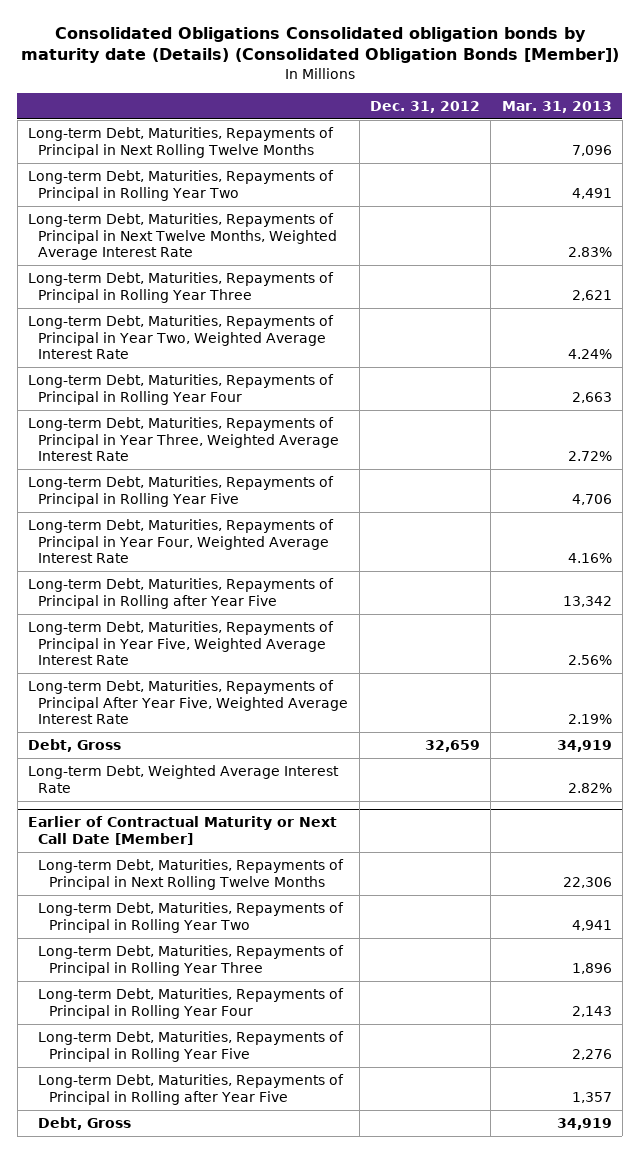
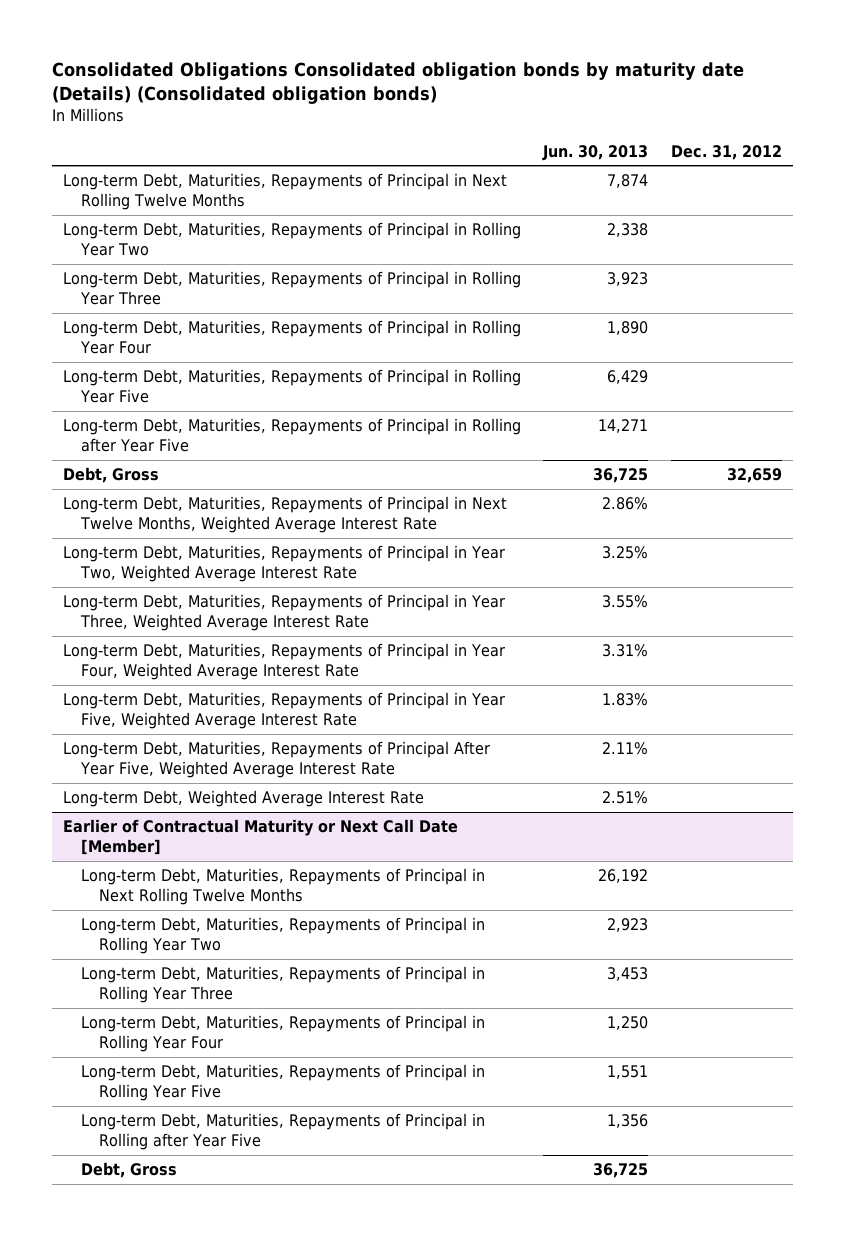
[20,26,619,64] Consolidated Obligations Consolidated obligation bonds by maturity date (Details) (Consolidated Obligation Bonds [Member]) -> [51,61,744,104] Consolidated Obligations Consolidated obligation bonds by maturity date (Details) (Consolidated obligation bonds)
[501,100,612,113] Mar. 31, 2013 -> none
none -> [542,144,649,161] Jun. 30, 2013
[27,738,121,752] Debt, Gross -> [63,467,160,484] Debt, Gross
[27,212,338,261] Long-term Debt, Maturities, Repayments of Principal in Next Twelve Months, Weighted Average Interest Rate -> [63,496,508,533] Long-term Debt, Maturities, Repayments of Principal in Next Twelve Months, Weighted Average Interest Rate
[27,314,334,360] Long-term Debt, Maturities, Repayments of Principal in Year Two, Weighted Average Interest Rate -> [63,545,506,582] Long-term Debt, Maturities, Repayments of Principal in Year Two, Weighted Average Interest Rate
[27,416,340,462] Long-term Debt, Maturities, Repayments of Principal in Year Three, Weighted Average Interest Rate -> [63,594,506,631] Long-term Debt, Maturities, Repayments of Principal in Year Three, Weighted Average Interest Rate
[27,518,334,564] Long-term Debt, Maturities, Repayments of Principal in Year Four, Weighted Average Interest Rate -> [63,643,506,680] Long-term Debt, Maturities, Repayments of Principal in Year Four, Weighted Average Interest Rate

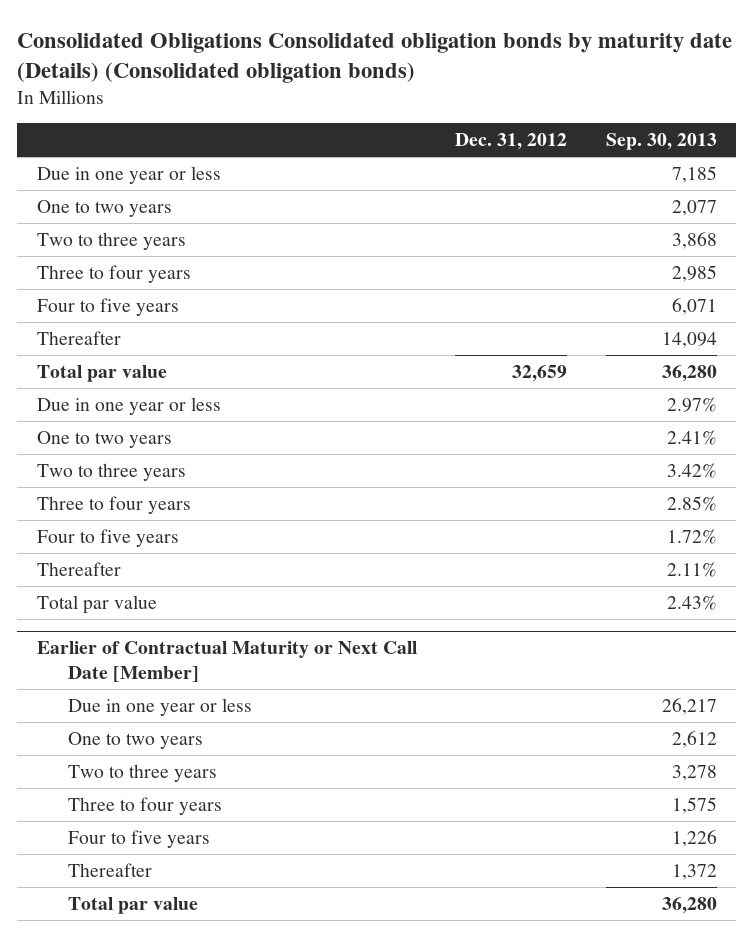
[542,144,649,161] Jun. 30, 2013 -> none
none -> [606,133,718,151] Sep. 30, 2013
[63,173,508,210] Long-term Debt, Maturities, Repayments of Principal in Next Rolling Twelve Months -> [36,165,221,184] Due in one year or less
[63,222,522,256] Long-term Debt, Maturities, Repayments of Principal in Rolling Year Two -> [36,199,172,217] One to two years
[63,271,522,305] Long-term Debt, Maturities, Repayments of Principal in Rolling Year Three -> [36,231,186,250] Two to three years
[63,320,522,354] Long-term Debt, Maturities, Repayments of Principal in Rolling Year Four -> [36,264,191,283] Three to four years
[63,369,522,403] Long-term Debt, Maturities, Repayments of Principal in Rolling Year Five -> [36,297,179,316] Four to five years
[63,418,522,452] Long-term Debt, Maturities, Repayments of Principal in Rolling after Year Five -> [36,330,121,345] Thereafter
[63,467,160,484] Debt, Gross -> [36,364,167,382] Total par value
[63,496,508,533] Long-term Debt, Maturities, Repayments of Principal in Next Twelve Months, Weighted Average Interest Rate -> [36,396,221,415] Due in one year or less
[63,545,506,582] Long-term Debt, Maturities, Repayments of Principal in Year Two, Weighted Average Interest Rate -> [36,430,172,448] One to two years
[63,594,506,631] Long-term Debt, Maturities, Repayments of Principal in Year Three, Weighted Average Interest Rate -> [36,462,186,481] Two to three years
[63,643,506,680] Long-term Debt, Maturities, Repayments of Principal in Year Four, Weighted Average Interest Rate -> [36,495,191,514] Three to four years
[63,692,506,729] Long-term Debt, Maturities, Repayments of Principal in Year Five, Weighted Average Interest Rate -> [36,528,179,547] Four to five years
[63,741,491,778] Long-term Debt, Maturities, Repayments of Principal After Year Five, Weighted Average Interest Rate -> [36,561,121,576] Thereafter
[63,790,425,808] Long-term Debt, Weighted Average Interest Rate -> [36,594,157,614] Total par value
[81,868,486,905] Long-term Debt, Maturities, Repayments of Principal in Next Rolling Twelve Months -> [67,697,252,716] Due in one year or less
[81,917,486,954] Long-term Debt, Maturities, Repayments of Principal in Rolling Year Two -> [67,731,203,749] One to two years
[81,966,486,1003] Long-term Debt, Maturities, Repayments of Principal in Rolling Year Three -> [67,763,217,782] Two to three years
[81,1015,486,1052] Long-term Debt, Maturities, Repayments of Principal in Rolling Year Four -> [67,796,222,815] Three to four years
[81,1064,486,1101] Long-term Debt, Maturities, Repayments of Principal in Rolling Year Five -> [67,829,210,848] Four to five years
[81,1113,486,1150] Long-term Debt, Maturities, Repayments of Principal in Rolling after Year Five -> [67,862,152,877] Thereafter
[81,1162,178,1179] Debt, Gross -> [67,896,198,914] Total par value

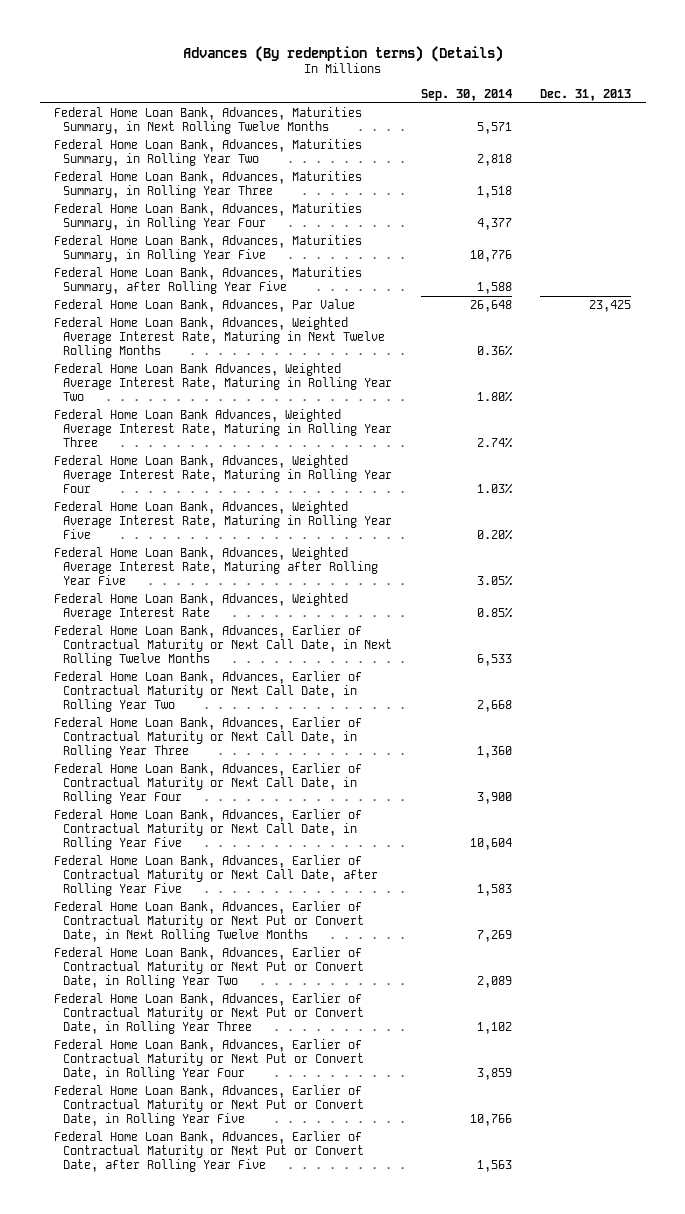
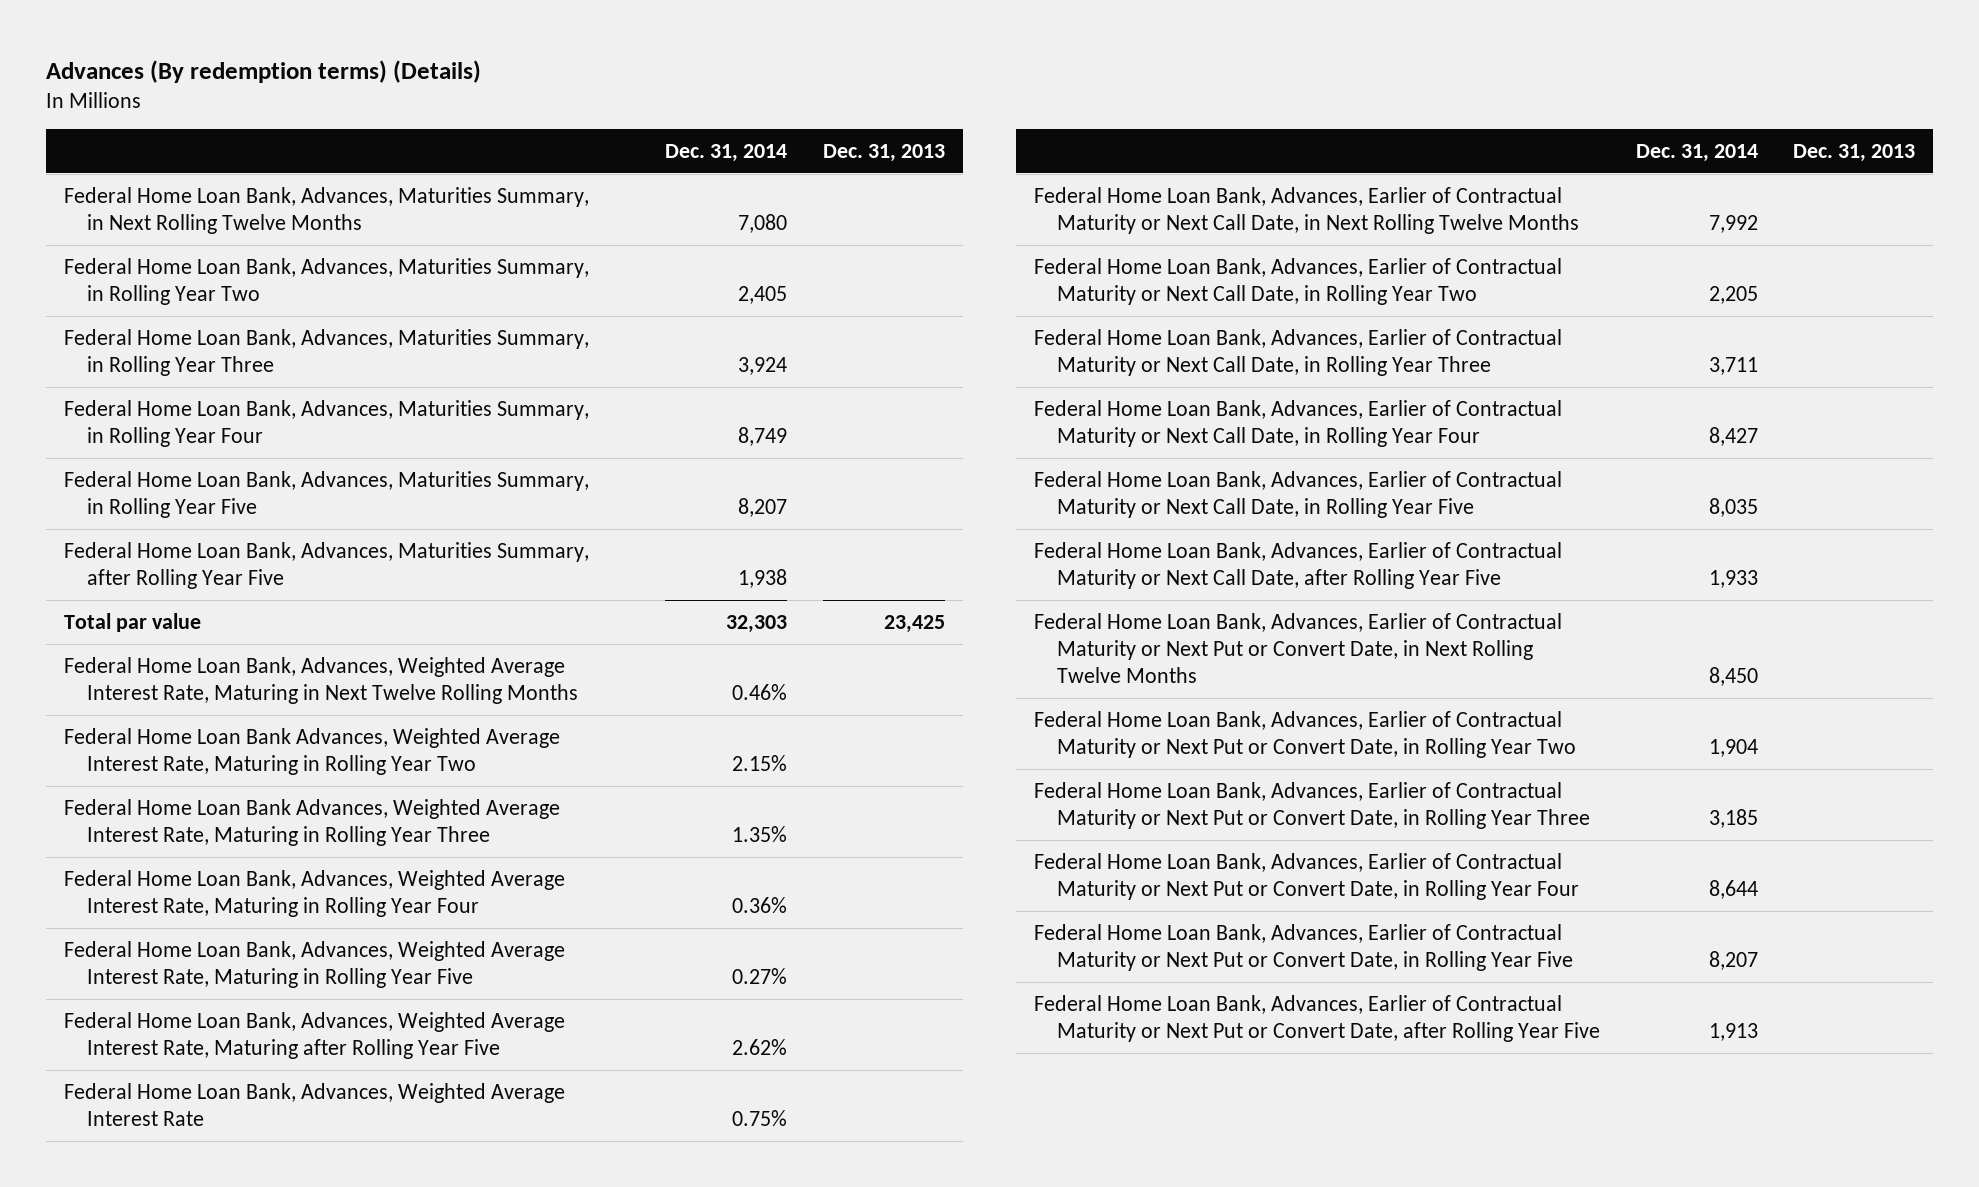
[420,88,512,101] Sep. 30, 2014 -> none
none -> [665,143,788,162] Dec. 31, 2014
[54,298,356,312] Federal Home Loan Bank, Advances, Par Value -> [63,612,201,632] Total par value

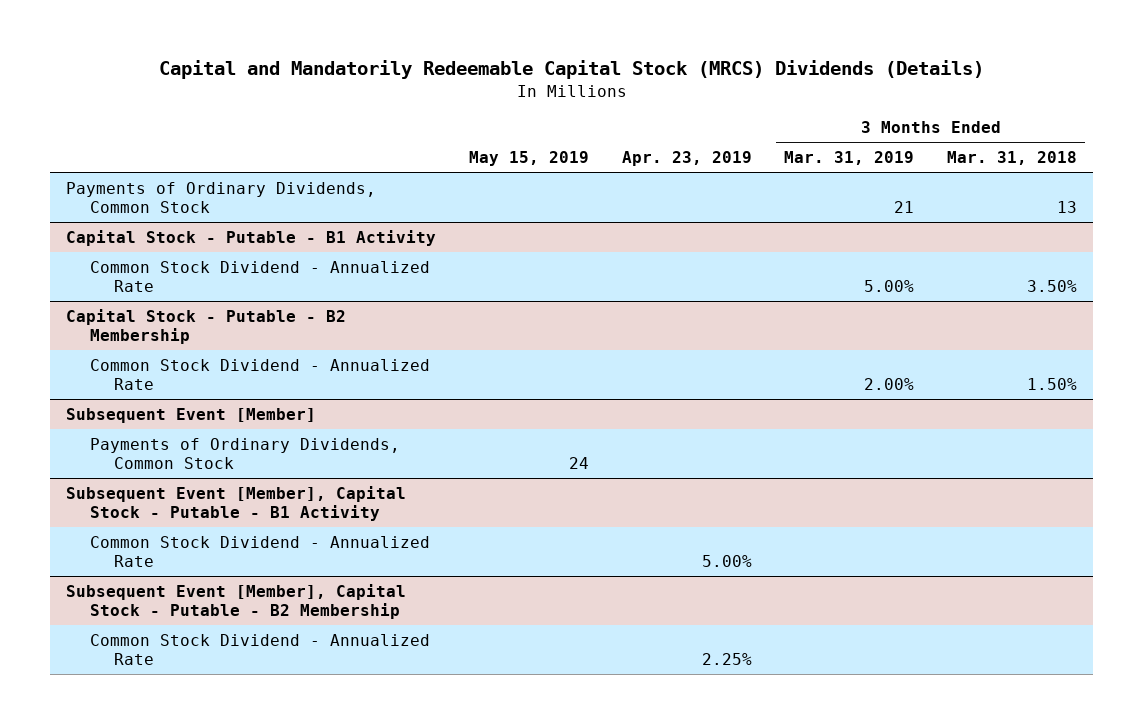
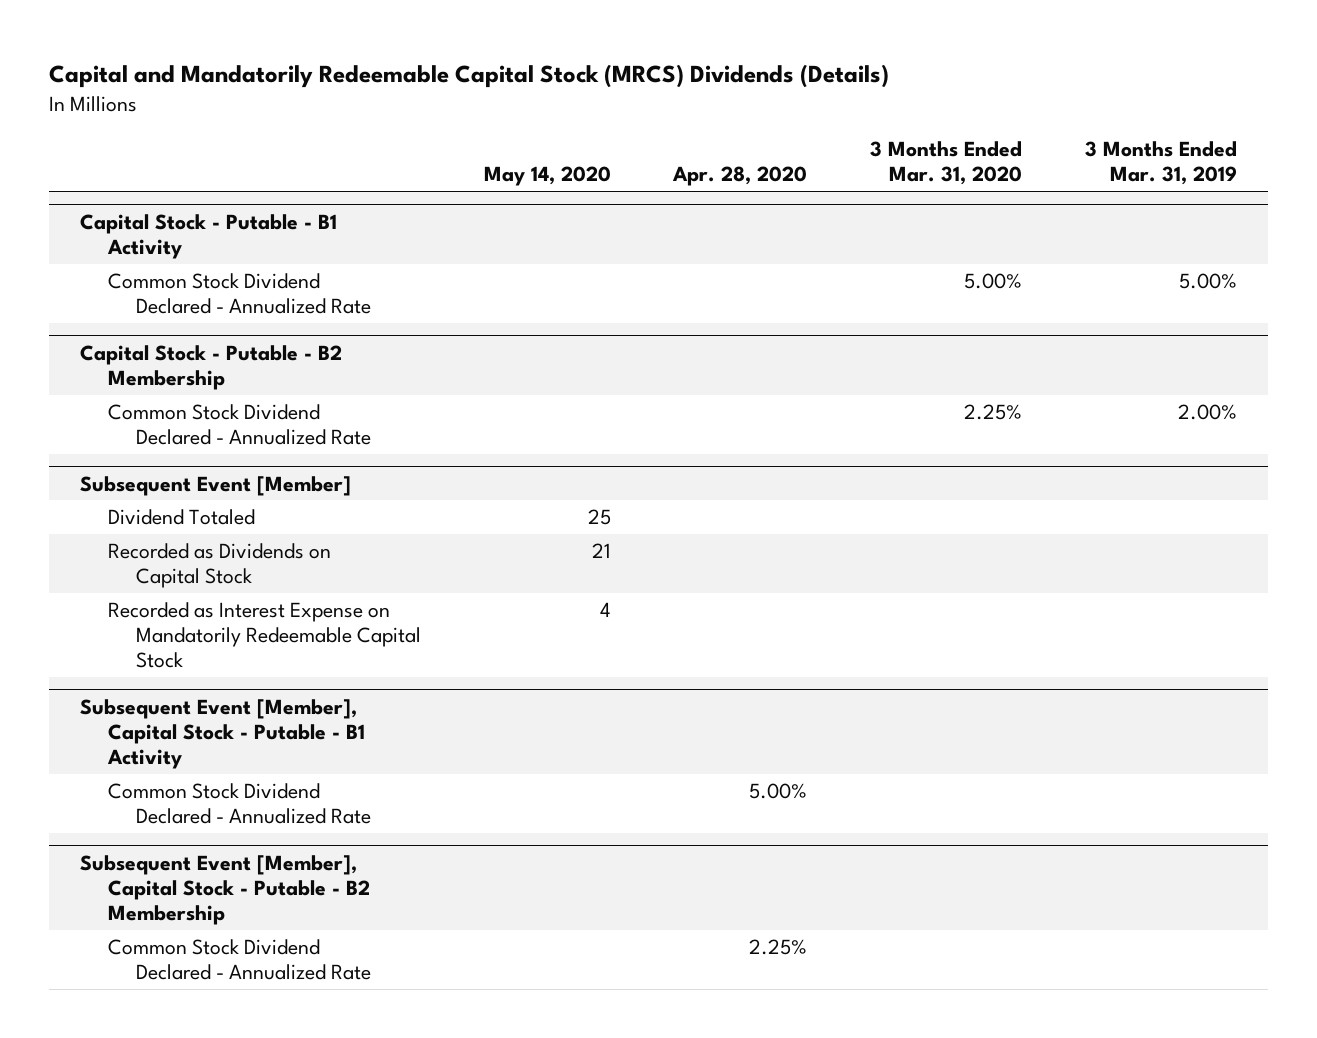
[468,151,589,167] May 15, 2019 -> none
[621,151,752,167] Apr. 23, 2019 -> none
[947,151,1078,166] Mar. 31, 2018 -> none
none -> [483,166,611,187] May 14, 2020
none -> [672,166,808,187] Apr. 28, 2020
none -> [870,140,1023,186] 3 Months Ended Mar. 31, 2020
[66,181,377,213] Payments of Ordinary Dividends, Common Stock -> none
[90,260,431,292] Common Stock Dividend - Annualized Rate -> [108,272,371,315] Common Stock Dividend Declared - Annualized Rate
[90,358,431,390] Common Stock Dividend - Annualized Rate -> [108,403,371,446] Common Stock Dividend Declared - Annualized Rate
[90,437,401,469] Payments of Ordinary Dividends, Common Stock -> none
none -> [108,508,256,525] Dividend Totaled
none -> [108,542,332,589] Recorded as Dividends on Capital Stock
none -> [108,601,421,669] Recorded as Interest Expense on Mandatorily Redeemable Capital Stock
[90,535,431,567] Common Stock Dividend - Annualized Rate -> [108,782,371,825] Common Stock Dividend Declared - Annualized Rate
[90,633,431,665] Common Stock Dividend - Annualized Rate -> [108,938,371,981] Common Stock Dividend Declared - Annualized Rate

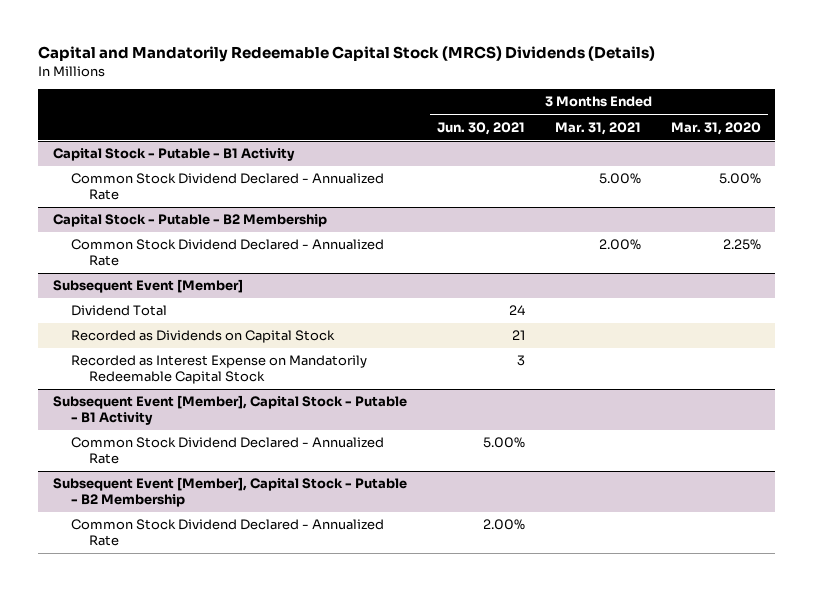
[483,166,611,187] May 14, 2020 -> none
[672,166,808,187] Apr. 28, 2020 -> none
[1084,140,1237,186] 3 Months Ended Mar. 31, 2019 -> none
none -> [436,121,525,135] Jun. 30, 2021
none -> [554,121,641,135] Mar. 31, 2021
[108,508,256,525] Dividend Totaled -> [70,305,167,317] Dividend Total

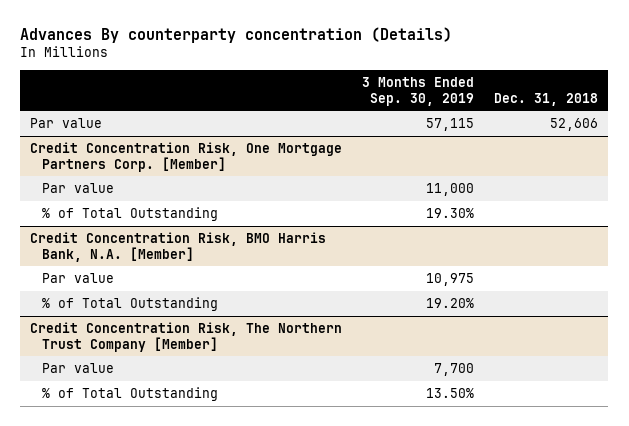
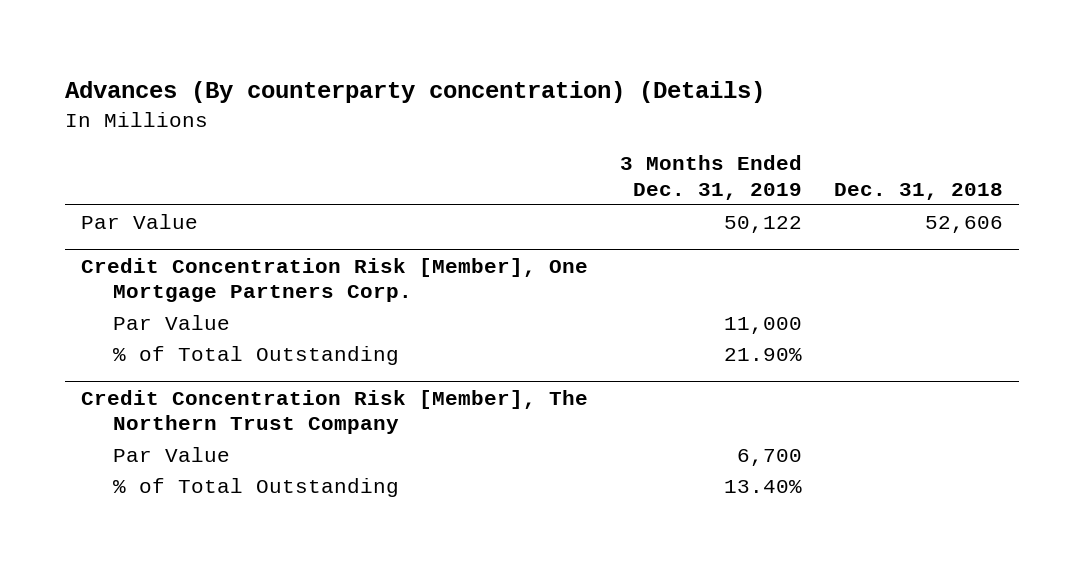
[20,27,453,44] Advances By counterparty concentration (Details) -> [65,81,766,104] Advances (By counterparty concentration) (Details)
[362,77,475,106] 3 Months Ended Sep. 30, 2019 -> none
none -> [620,155,803,200] 3 Months Ended Dec. 31, 2019
[30,117,103,128] Par value -> [81,213,199,229] Par Value
[30,141,343,172] Credit Concentration Risk, One Mortgage Partners Corp. [Member] -> [81,257,589,303] Credit Concentration Risk [Member], One Mortgage Partners Corp.
[41,182,114,193] Par value -> [113,314,231,330] Par Value
[30,231,327,262] Credit Concentration Risk, BMO Harris Bank, N.A. [Member] -> none
[41,272,114,283] Par value -> none
[41,296,218,311] % of Total Outstanding -> none
[30,321,343,352] Credit Concentration Risk, The Northern Trust Company [Member] -> [81,389,589,435] Credit Concentration Risk [Member], The Northern Trust Company
[41,362,114,373] Par value -> [113,446,231,462] Par Value

